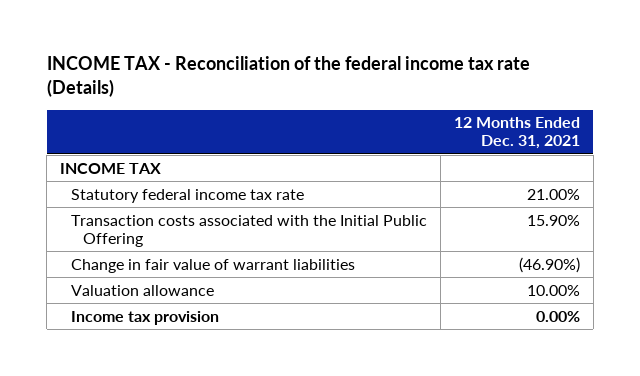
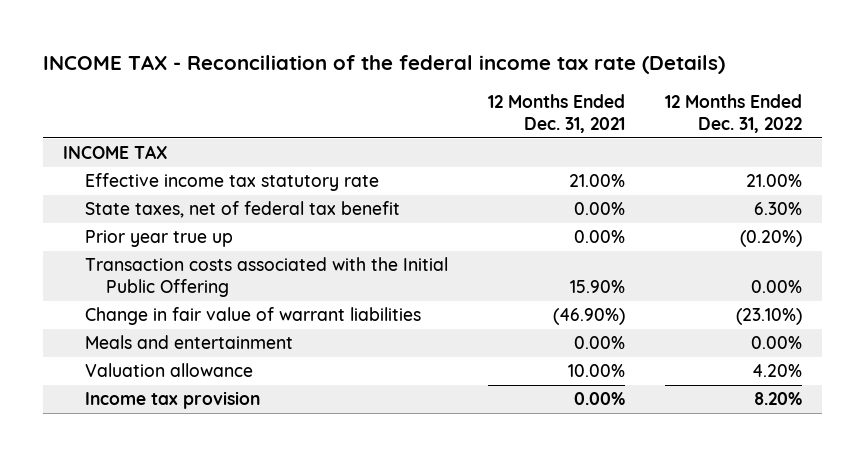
none -> [664,94,802,133] 12 Months Ended Dec. 31, 2022
[71,188,305,203] Statutory federal income tax rate -> [84,173,379,192] Effective income tax statutory rate
none -> [84,201,400,219] State taxes, net of federal tax benefit
none -> [84,230,233,248] Prior year true up
none -> [84,335,293,350] Meals and entertainment

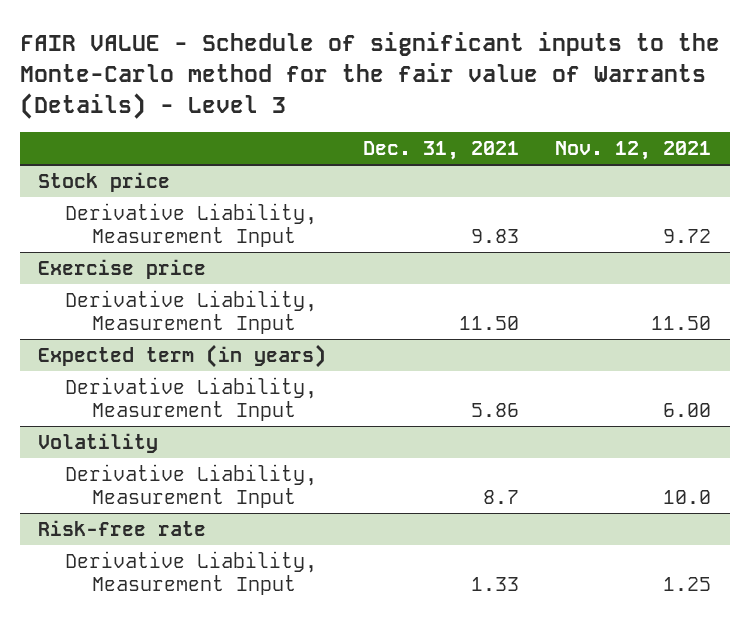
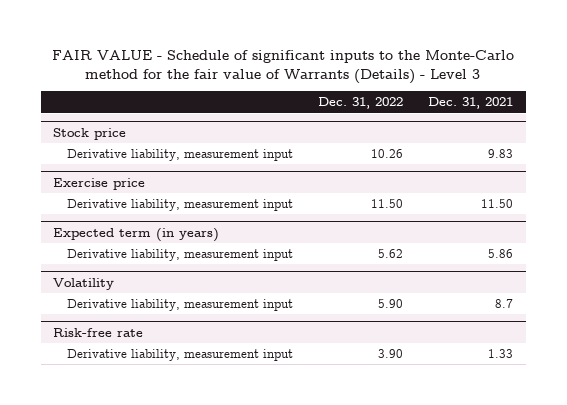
[555,141,712,161] Nov. 12, 2021 -> none
none -> [318,97,404,110] Dec. 31, 2022
[65,202,318,248] Derivative Liability, Measurement Input -> [67,148,294,161] Derivative liability, measurement input
[65,289,318,335] Derivative Liability, Measurement Input -> [67,198,294,211] Derivative liability, measurement input
[65,376,318,422] Derivative Liability, Measurement Input -> [67,248,294,261] Derivative liability, measurement input
[65,463,318,509] Derivative Liability, Measurement Input -> [67,298,294,311] Derivative liability, measurement input
[65,550,318,596] Derivative Liability, Measurement Input -> [67,348,294,361] Derivative liability, measurement input

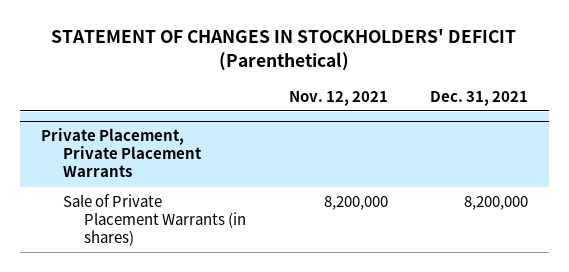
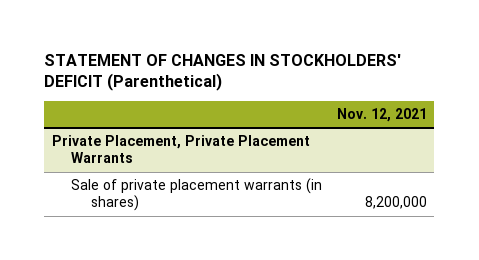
[430,90,529,106] Dec. 31, 2021 -> none
[62,194,247,247] Sale of Private Placement Warrants (in shares) -> [71,177,323,212] Sale of private placement warrants (in shares)

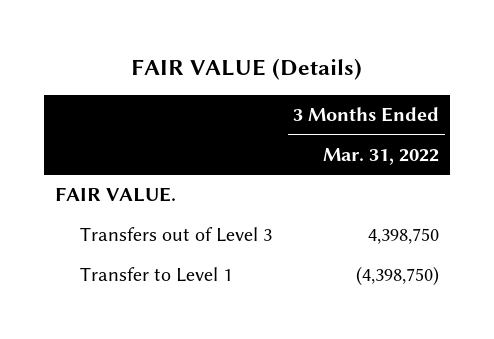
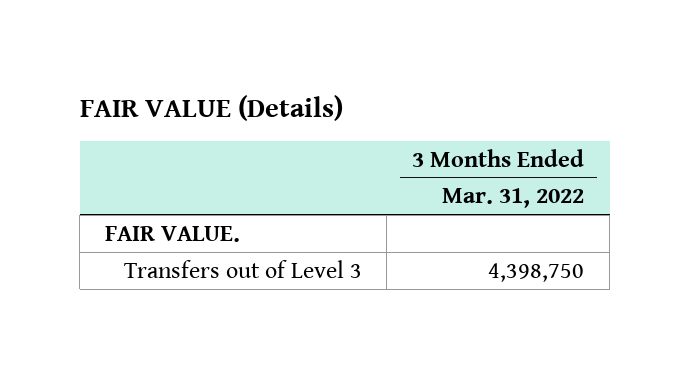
[79,267,232,283] Transfer to Level 1 -> none

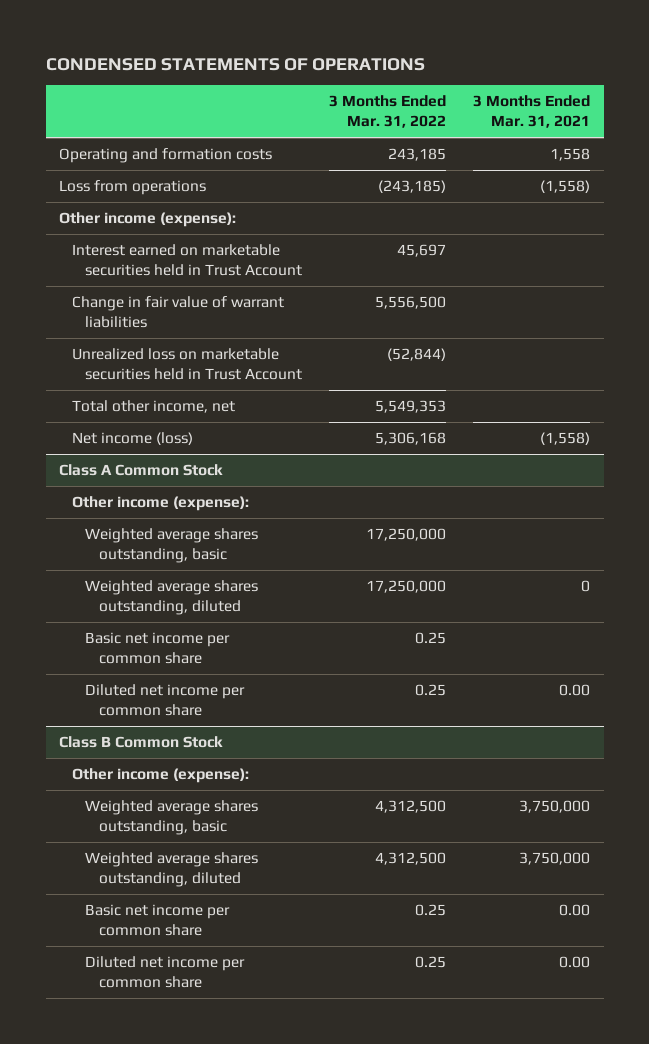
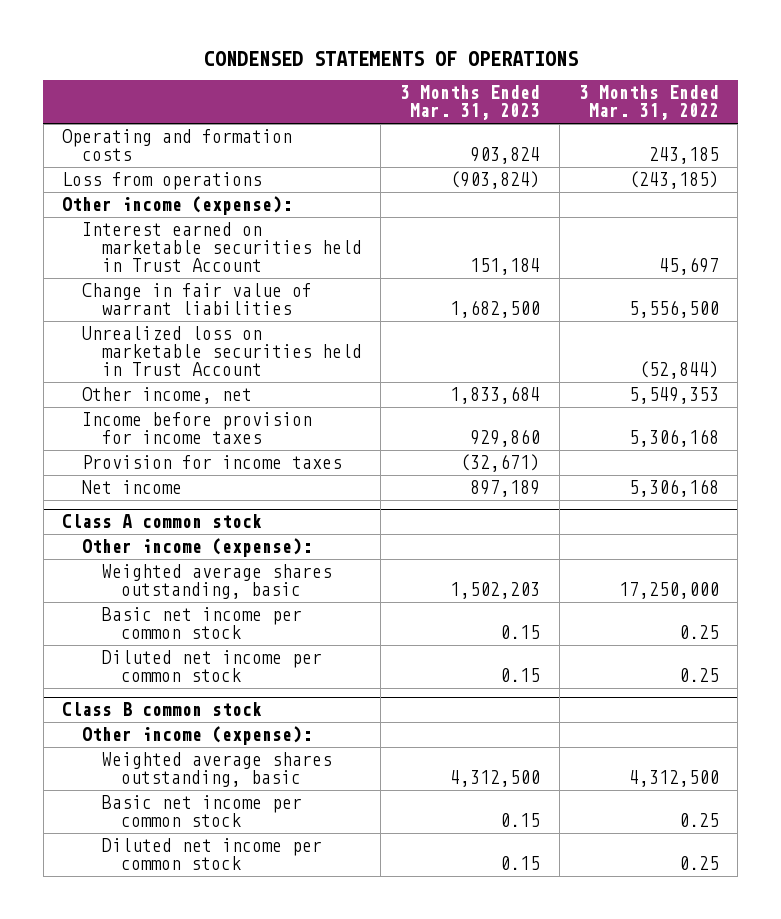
[473,95,591,129] 3 Months Ended Mar. 31, 2021 -> none
none -> [400,85,541,121] 3 Months Ended Mar. 31, 2023
[72,400,236,414] Total other income, net -> [82,387,253,405] Other income, net
none -> [82,412,313,445] Income before provision for income taxes
none -> [82,455,343,470] Provision for income taxes
[72,432,194,446] Net income (loss) -> [82,480,183,495] Net income
[59,464,224,477] Class A Common Stock -> [62,514,263,529] Class A common stock
[85,580,259,616] Weighted average shares outstanding, diluted -> none
[85,632,231,665] Basic net income per common share -> [101,607,302,640] Basic net income per common stock
[85,684,246,717] Diluted net income per common share -> [101,650,322,683] Diluted net income per common stock
[59,736,224,749] Class B Common Stock -> [62,702,263,717] Class B common stock
[85,852,259,888] Weighted average shares outstanding, diluted -> none
[85,904,231,937] Basic net income per common share -> [101,795,302,828] Basic net income per common stock
[85,956,246,989] Diluted net income per common share -> [101,838,322,871] Diluted net income per common stock

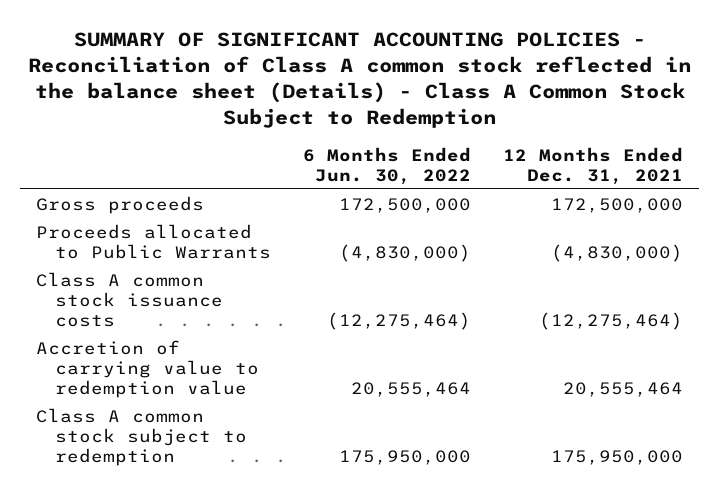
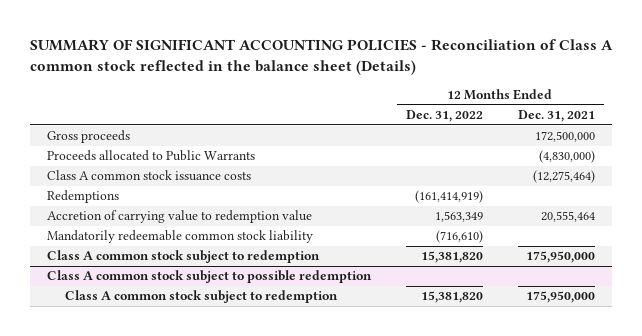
[27,32,691,129] SUMMARY OF SIGNIFICANT ACCOUNTING POLICIES - Reconciliation of Class A common stock reflected in the balance sheet (Details) - Class A Common Stock Subject to Redemption -> [29,39,613,76] SUMMARY OF SIGNIFICANT ACCOUNTING POLICIES - Reconciliation of Class A common stock reflected in the balance sheet (Details)
[303,146,472,185] 6 Months Ended Jun. 30, 2022 -> none
none -> [405,110,483,123] Dec. 31, 2022
none -> [47,190,120,204] Redemptions
none -> [47,230,314,244] Mandatorily redeemable common stock liability
none -> [47,270,373,284] Class A common stock subject to possible redemption
none -> [64,290,338,304] Class A common stock subject to redemption

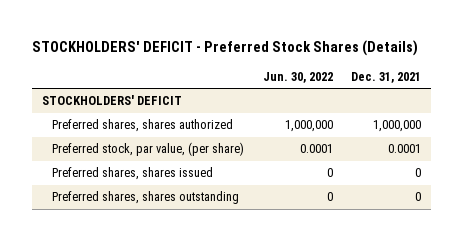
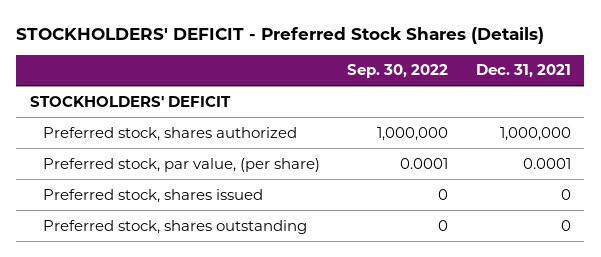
[262,71,333,83] Jun. 30, 2022 -> none
none -> [347,64,449,79] Sep. 30, 2022
[51,119,233,133] Preferred shares, shares authorized -> [42,126,297,141] Preferred stock, shares authorized
[51,167,213,181] Preferred shares, shares issued -> [42,188,263,203] Preferred stock, shares issued
[51,191,239,205] Preferred shares, shares outstanding -> [42,219,307,234] Preferred stock, shares outstanding

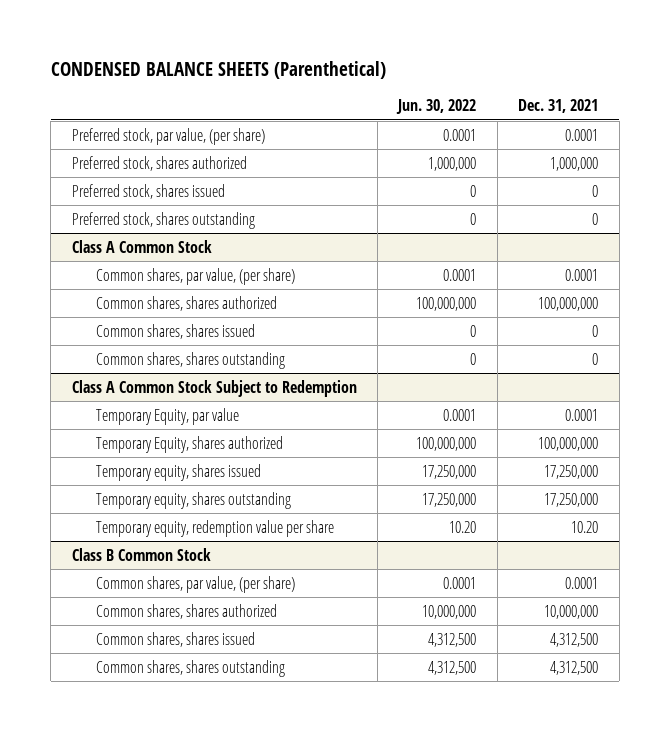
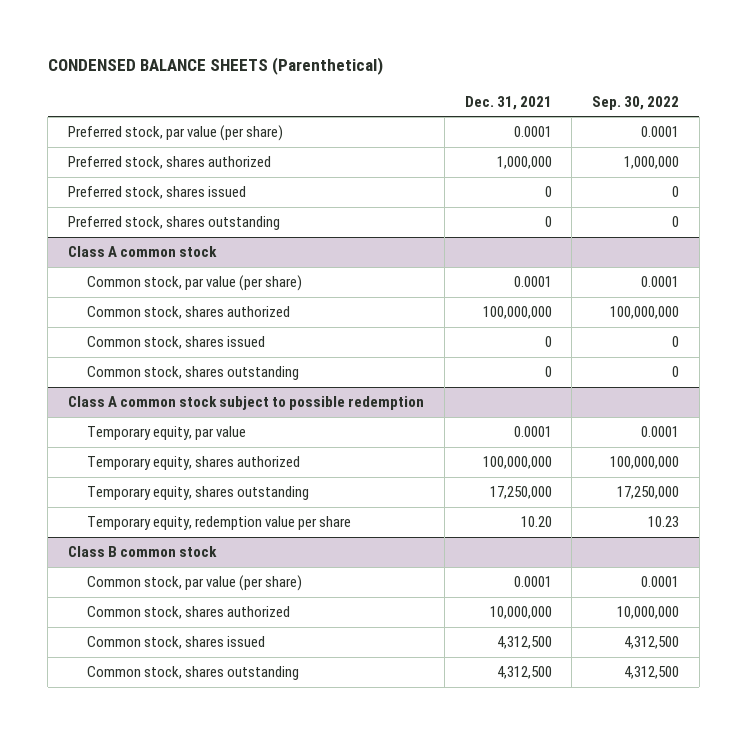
[396,99,477,115] Jun. 30, 2022 -> none
none -> [592,95,680,110] Sep. 30, 2022
[71,127,265,145] Preferred stock, par value, (per share) -> [68,125,284,142] Preferred stock, par value (per share)
[96,463,262,481] Temporary equity, shares issued -> none
[71,239,212,253] Class A Common Stock -> [68,246,218,258] Class A common stock
[96,267,296,285] Common shares, par value, (per share) -> [87,275,303,292] Common stock, par value (per share)
[96,295,278,311] Common shares, shares authorized -> [87,306,291,320] Common stock, shares authorized
[96,323,256,339] Common shares, shares issued -> [87,336,266,350] Common stock, shares issued
[96,351,286,369] Common shares, shares outstanding -> [87,366,300,381] Common stock, shares outstanding
[71,379,357,397] Class A Common Stock Subject to Redemption -> [68,396,425,411] Class A common stock subject to possible redemption
[96,407,240,425] Temporary Equity, par value -> [87,426,247,441] Temporary equity, par value
[96,435,284,453] Temporary Equity, shares authorized -> [87,456,301,471] Temporary equity, shares authorized
[71,547,211,561] Class B Common Stock -> [68,546,218,558] Class B common stock
[96,575,296,593] Common shares, par value, (per share) -> [87,575,303,592] Common stock, par value (per share)
[96,603,278,619] Common shares, shares authorized -> [87,606,291,620] Common stock, shares authorized
[96,631,256,647] Common shares, shares issued -> [87,636,266,650] Common stock, shares issued
[96,659,286,677] Common shares, shares outstanding -> [87,666,300,681] Common stock, shares outstanding

